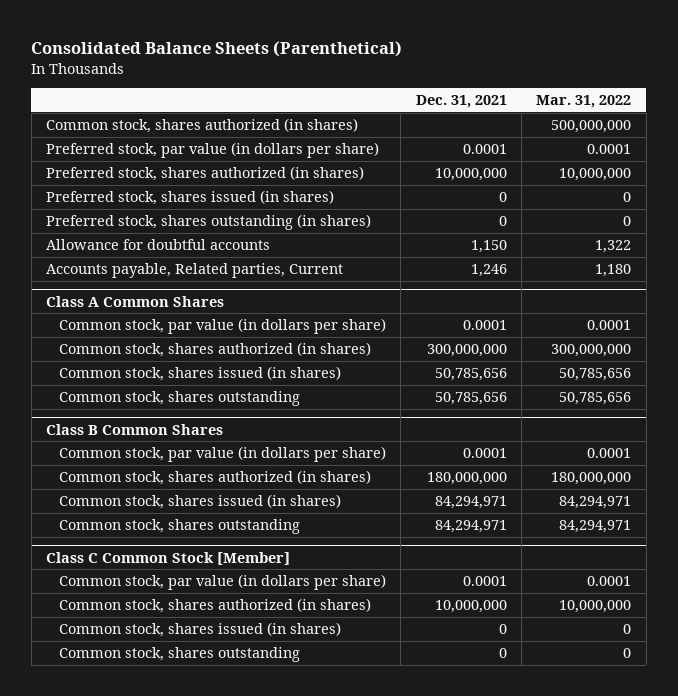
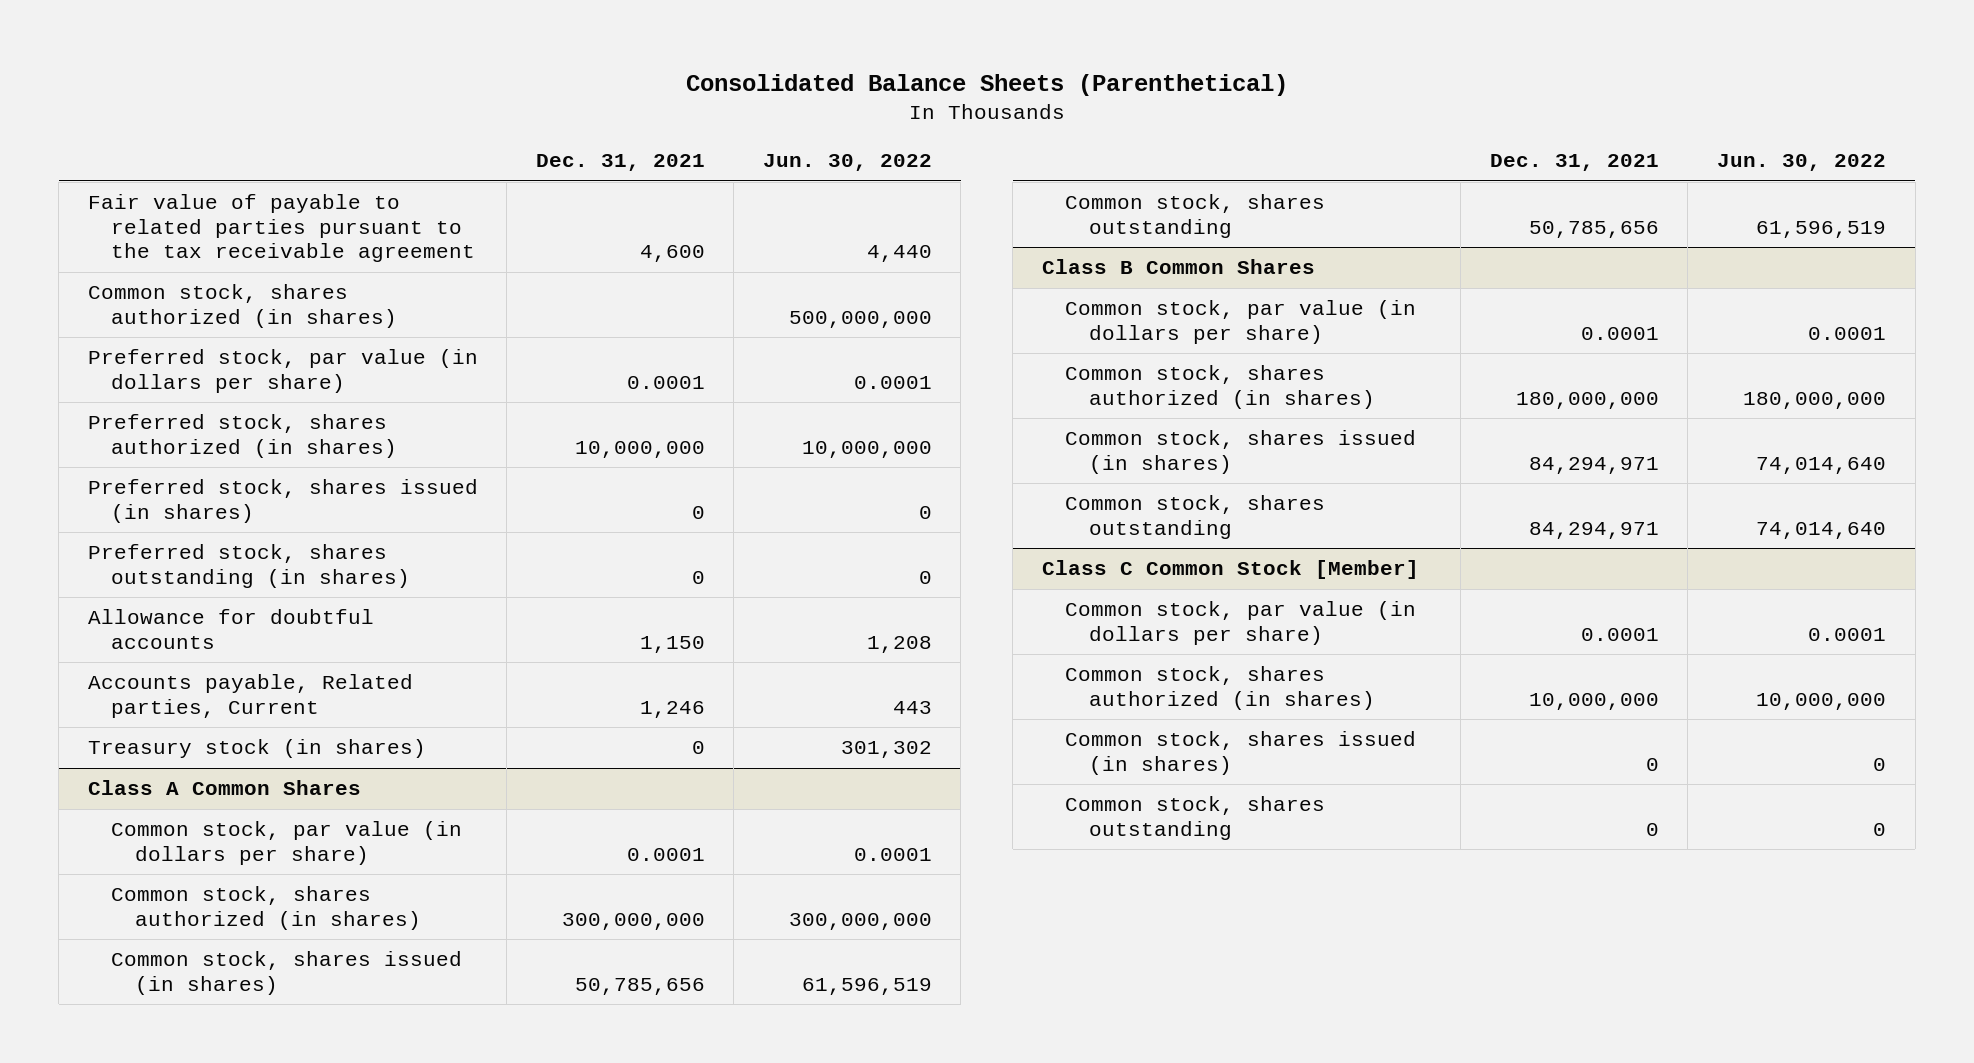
[536,95,632,109] Mar. 31, 2022 -> none
none -> [762,154,932,172] Jun. 30, 2022
none -> [87,194,476,263] Fair value of payable to related parties pursuant to the tax receivable agreement
none -> [87,739,426,759] Treasury stock (in shares)

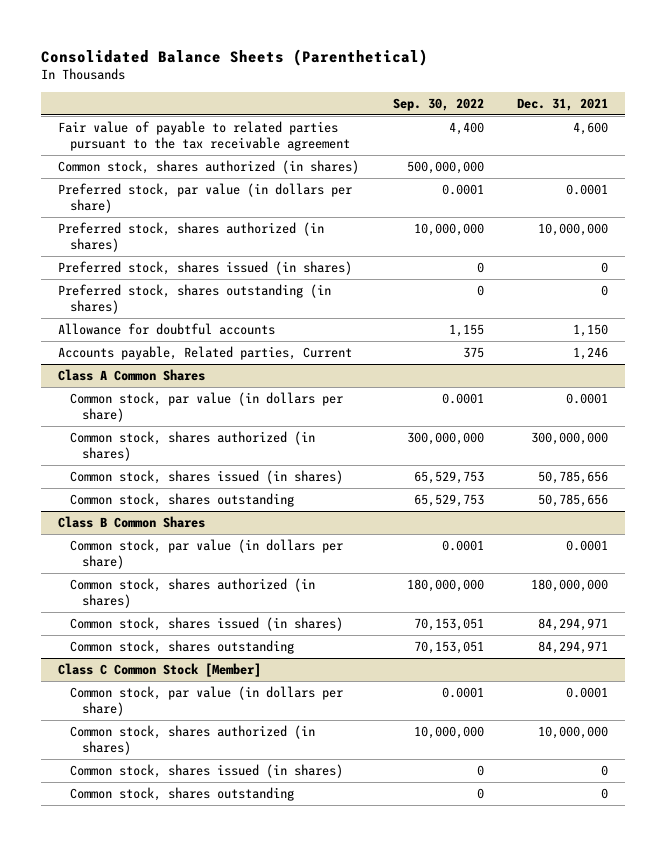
[762,154,932,172] Jun. 30, 2022 -> none
none -> [392,98,484,112] Sep. 30, 2022
[87,739,426,759] Treasury stock (in shares) -> none

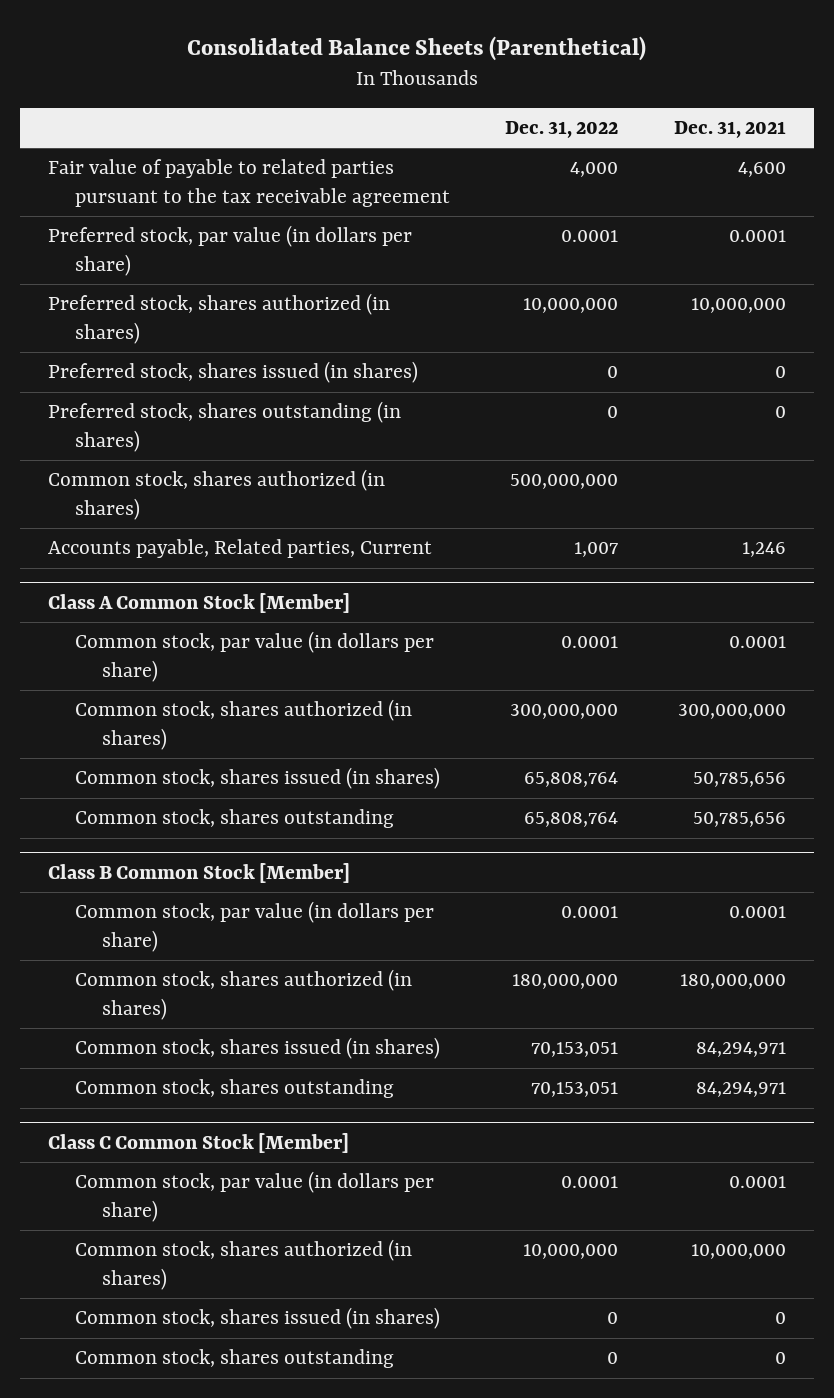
[392,98,484,112] Sep. 30, 2022 -> none
none -> [505,120,619,138] Dec. 31, 2022
[58,322,276,335] Allowance for doubtful accounts -> none
[58,159,360,174] Common stock, shares authorized (in shares) -> [47,469,385,521] Common stock, shares authorized (in shares)
[58,368,206,381] Class A Common Shares -> [47,592,350,613] Class A Common Stock [Member]
[58,515,206,528] Class B Common Shares -> [47,862,350,883] Class B Common Stock [Member]

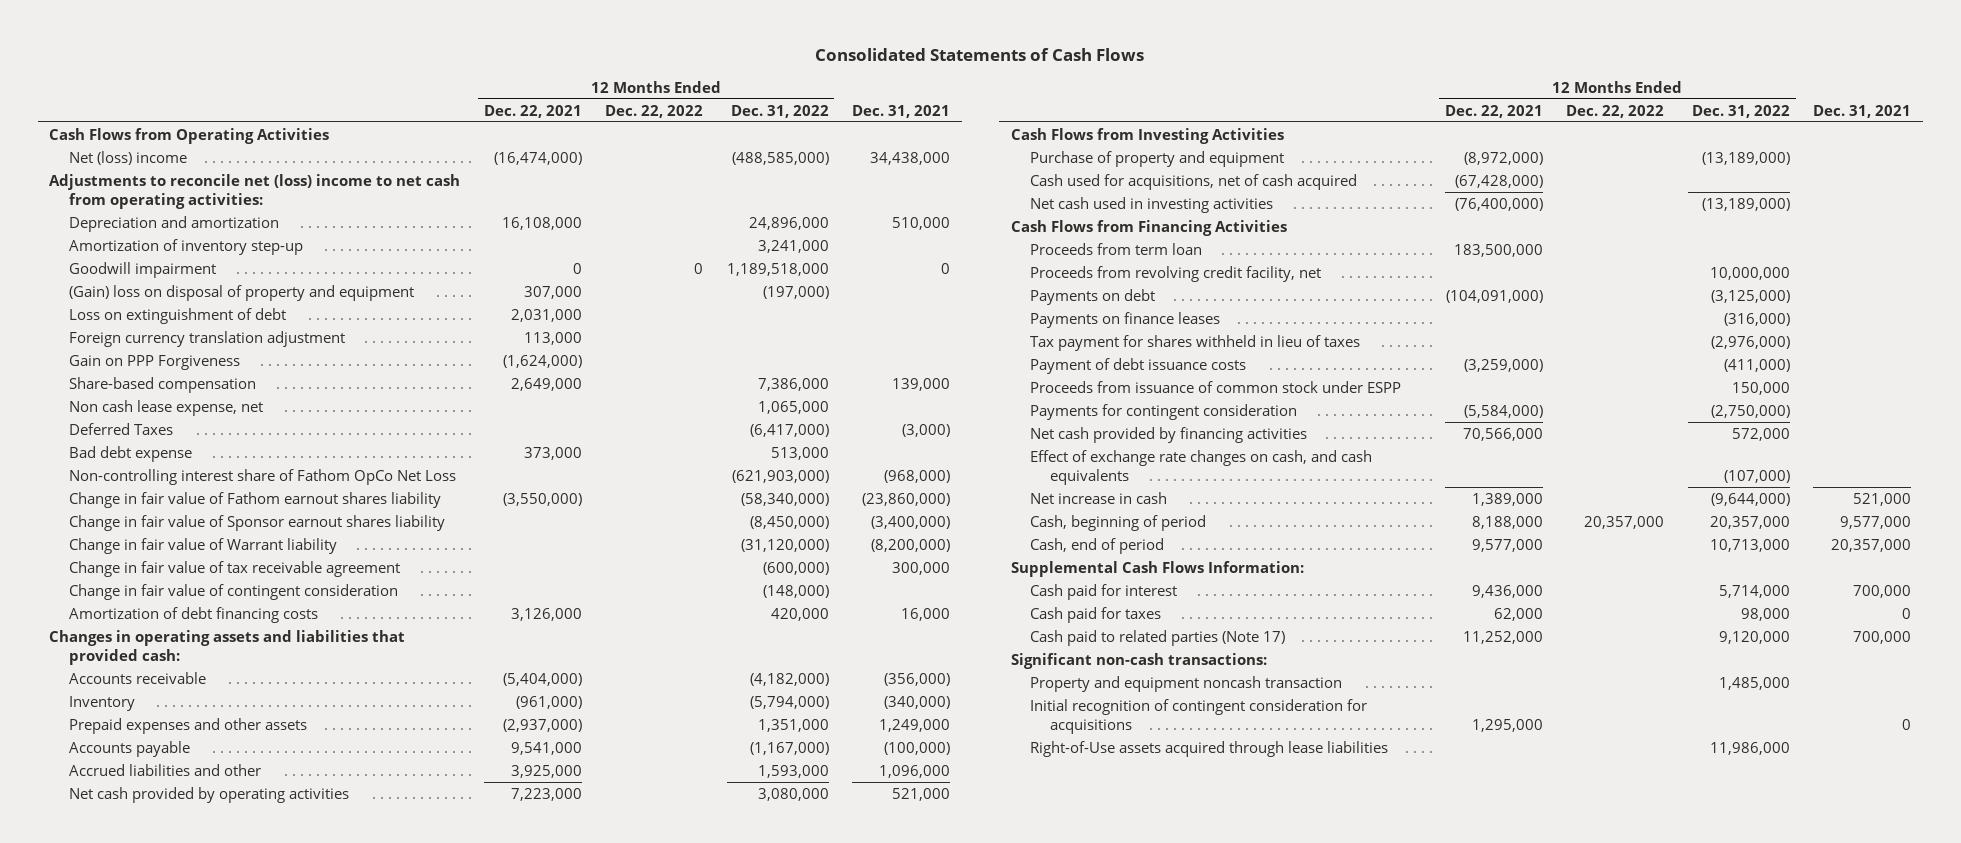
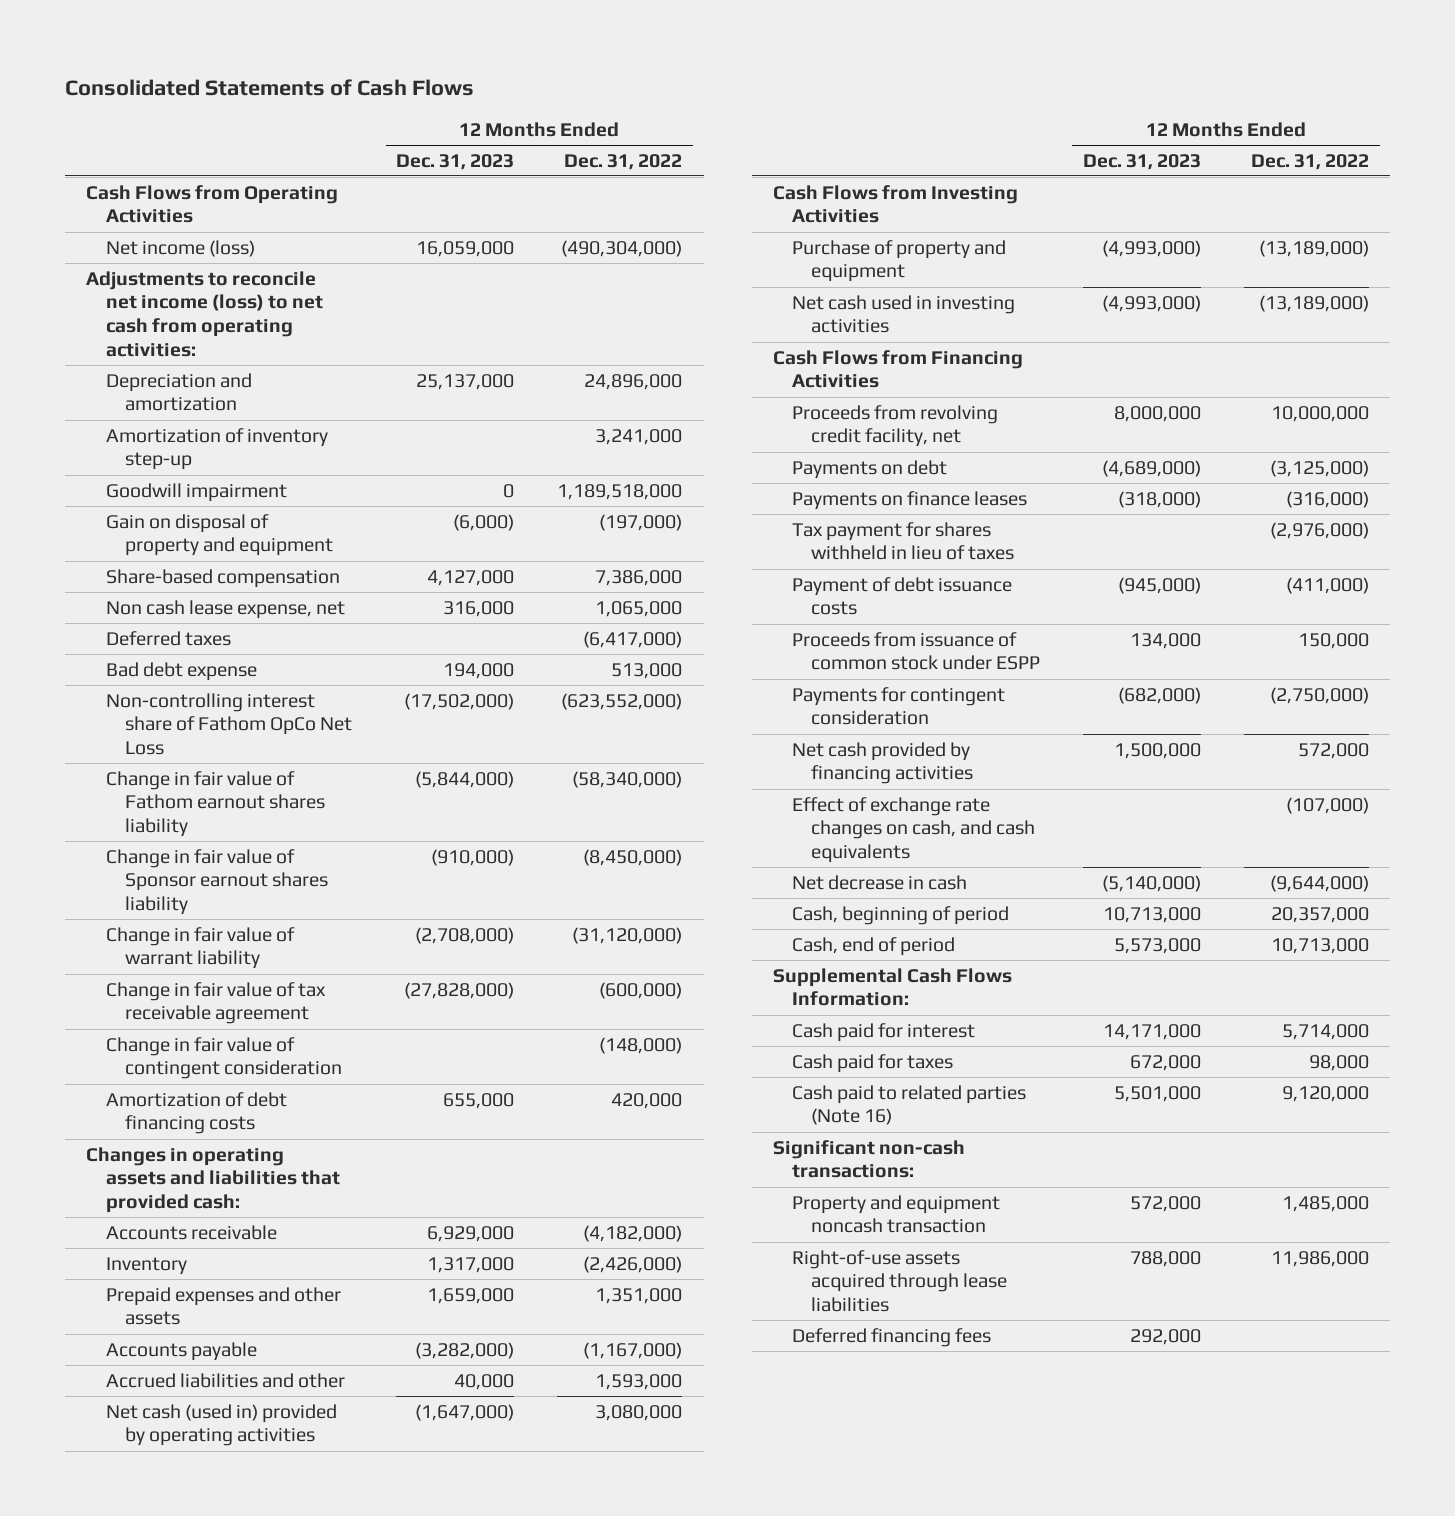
[483,104,582,118] Dec. 22, 2021 -> none
[605,104,704,118] Dec. 22, 2022 -> none
[851,104,950,118] Dec. 31, 2021 -> none
none -> [396,153,515,170] Dec. 31, 2023
[69,150,188,165] Net (loss) income -> [105,239,255,257] Net income (loss)
[731,151,829,165] (488,585,000) -> [561,239,683,257] (490,304,000)
[49,173,461,209] Adjustments to reconcile net (loss) income to net cash from operating activities: -> [86,270,323,358] Adjustments to reconcile net income (loss) to net cash from operating activities:
[69,307,287,324] Loss on extinguishment of debt -> none
[69,330,346,347] Foreign currency translation adjustment -> none
[69,354,241,370] Gain on PPP Forgiveness -> none
[69,284,415,301] (Gain) loss on disposal of property and equipment -> [105,513,333,557] Gain on disposal of property and equipment
[69,422,174,435] Deferred Taxes -> [105,630,231,646] Deferred taxes
[731,469,829,483] (621,903,000) -> [561,692,683,710] (623,552,000)
[69,537,338,554] Change in fair value of Warrant liability -> [105,926,295,970] Change in fair value of warrant liability
[749,695,829,709] (5,794,000) -> [583,1255,683,1273] (2,426,000)
[69,786,350,803] Net cash provided by operating activities -> [105,1403,337,1447] Net cash (used in) provided by operating activities
[1030,173,1358,190] Cash used for acquisitions, net of cash acquired -> none
[1030,242,1203,255] Proceeds from term loan -> none
[1030,491,1168,504] Net increase in cash -> [792,874,968,890] Net decrease in cash
[1030,629,1286,646] Cash paid to related parties (Note 17) -> [792,1084,1027,1126] Cash paid to related parties (Note 16)
[1030,698,1368,734] Initial recognition of contingent consideration for acquisitions -> none
[1030,740,1389,757] Right-of-Use assets acquired through lease liabilities -> [792,1249,1008,1313] Right-of-use assets acquired through lease liabilities
none -> [792,1327,992,1347] Deferred financing fees

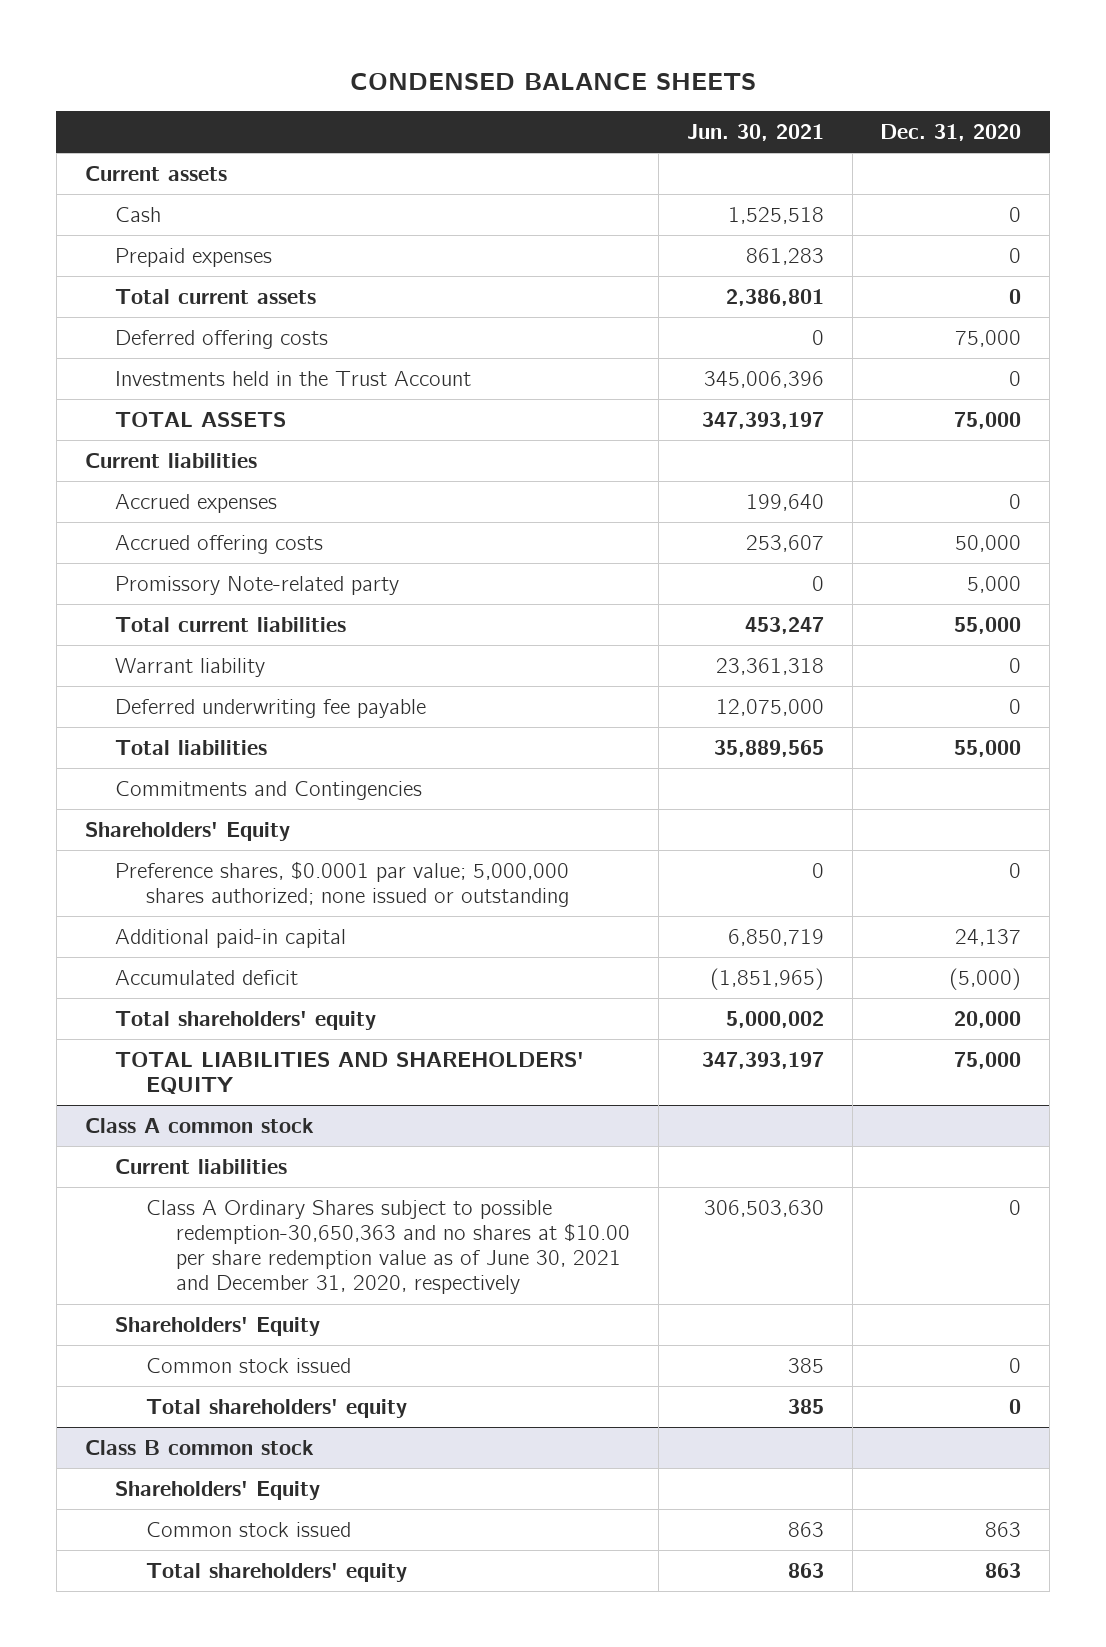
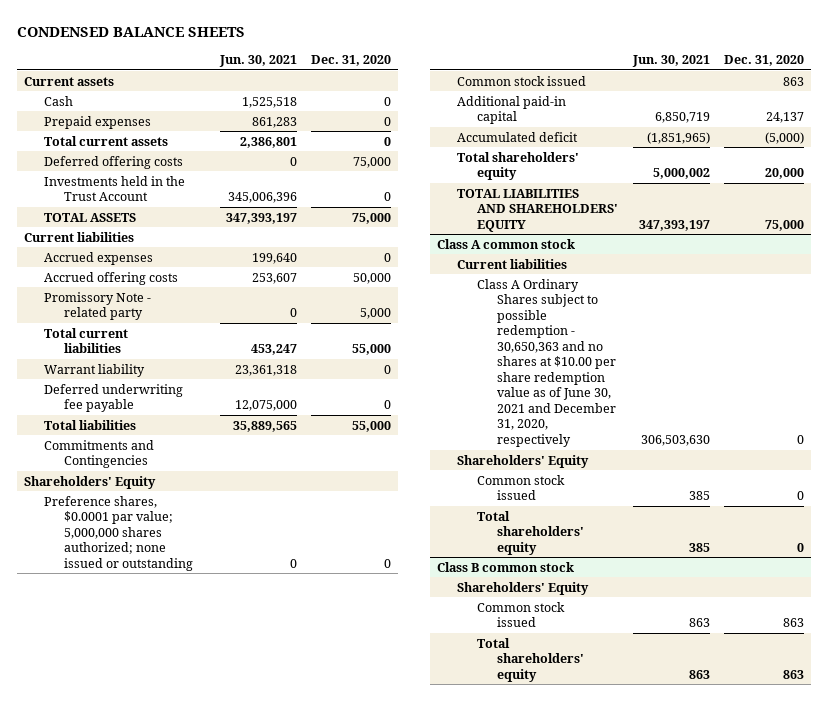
[115,576,400,596] Promissory Note-related party -> [44,291,152,321] Promissory Note - related party
none -> [457,75,587,86] Common stock issued
[145,1200,631,1295] Class A Ordinary Shares subject to possible redemption-30,650,363 and no shares at $10.00 per share redemption value as of June 30, 2021 and December 31, 2020, respectively -> [477,278,617,447] Class A Ordinary Shares subject to possible redemption - 30,650,363 and no shares at $10.00 per share redemption value as of June 30, 2021 and December 31, 2020, respectively

